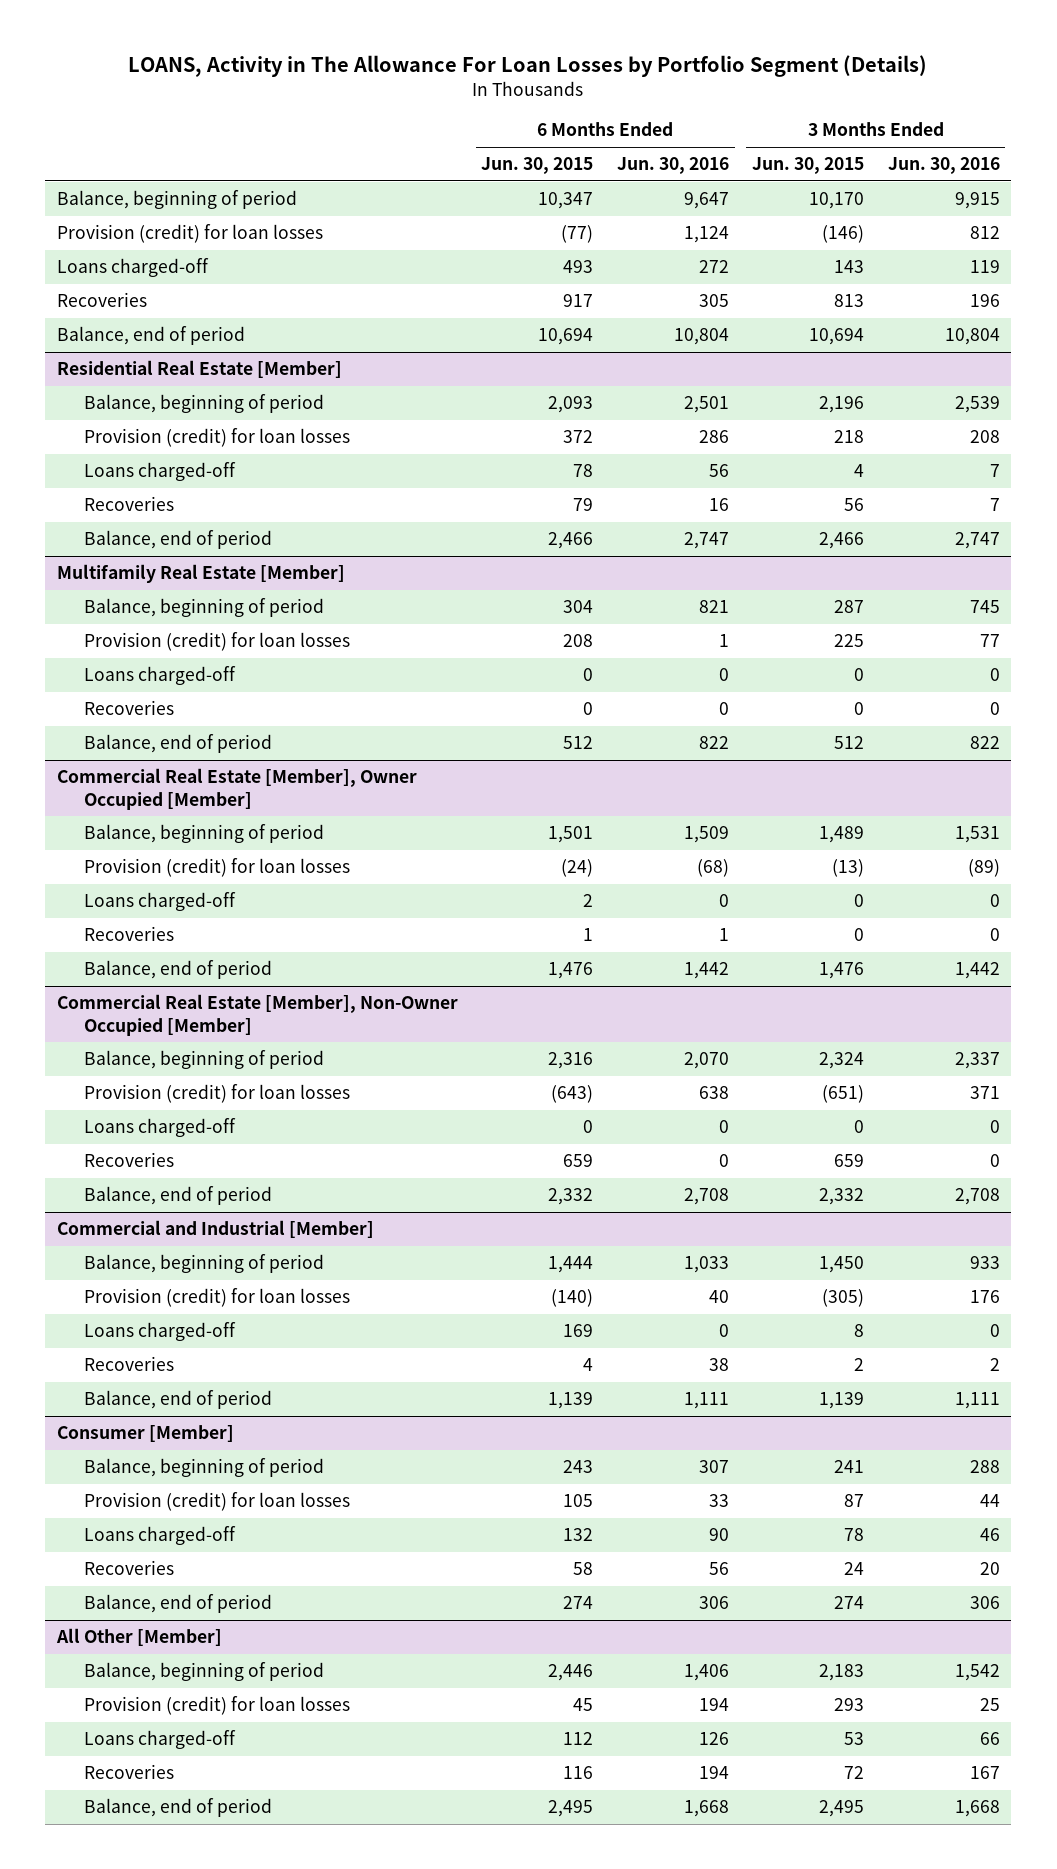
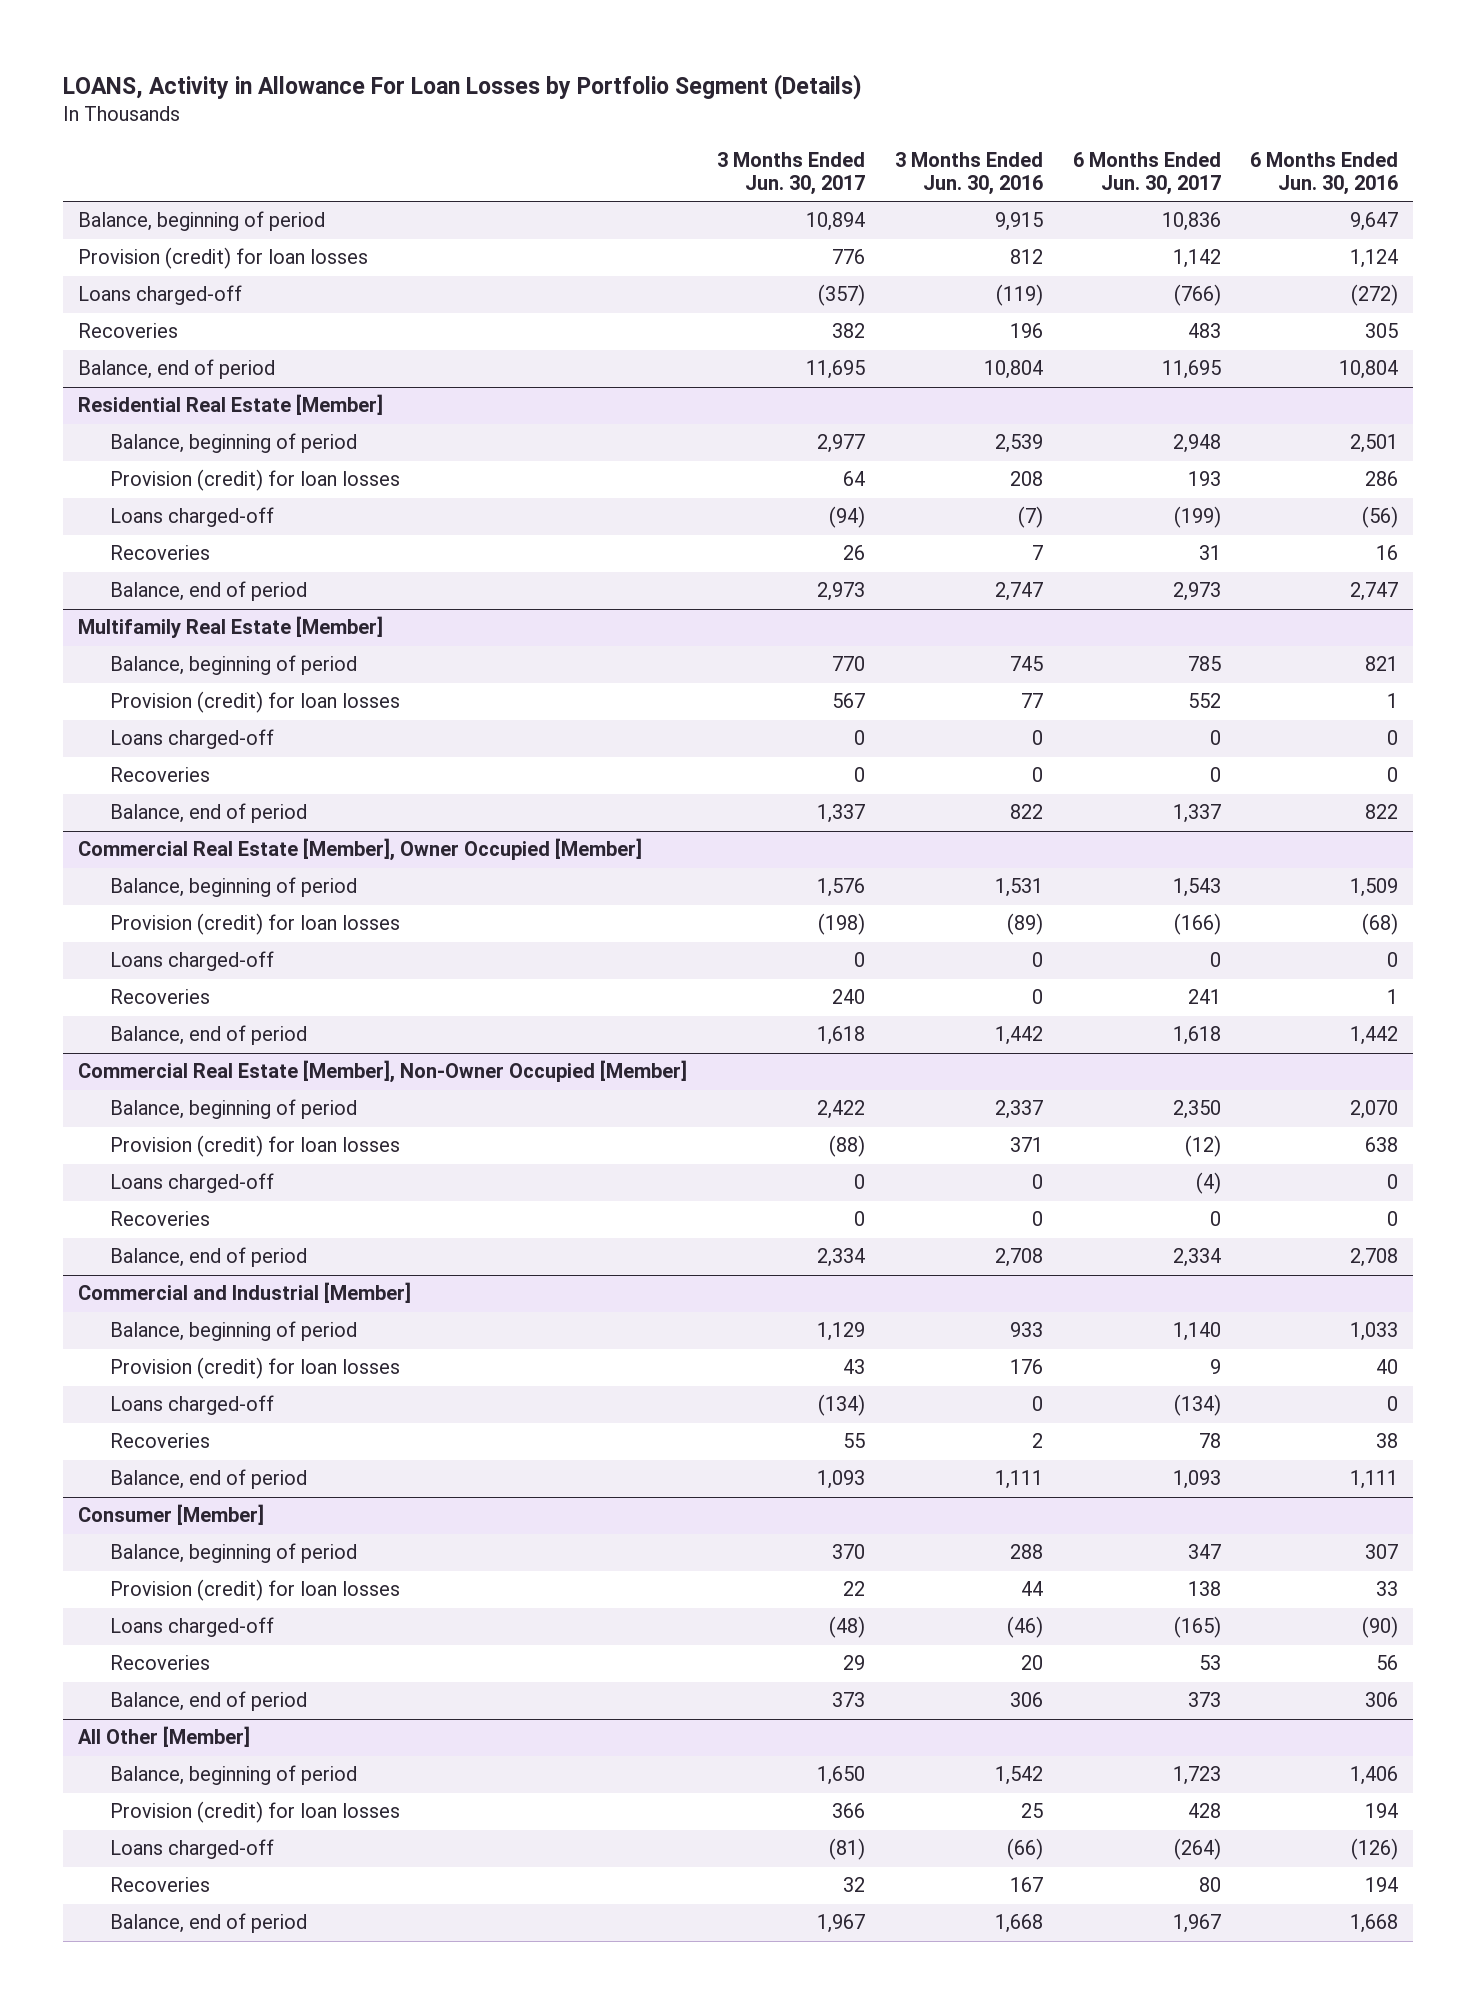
[128,55,928,78] LOANS, Activity in The Allowance For Loan Losses by Portfolio Segment (Details) -> [62,74,862,101] LOANS, Activity in Allowance For Loan Losses by Portfolio Segment (Details)
[481,157,594,175] Jun. 30, 2015 -> none
[752,157,865,175] Jun. 30, 2015 -> none
none -> [716,152,865,196] 3 Months Ended Jun. 30, 2017
none -> [1072,152,1221,196] 6 Months Ended Jun. 30, 2017
[698,260,729,274] 272 -> [1351,284,1399,307] (272)
[969,260,1000,274] 119 -> [995,284,1043,307] (119)
[708,464,729,478] 56 -> [1362,506,1399,529] (56)
[989,464,1000,478] 7 -> [1017,506,1043,529] (7)
[708,1528,729,1542] 90 -> [1362,1616,1399,1639] (90)
[979,1528,1000,1542] 46 -> [1006,1616,1043,1639] (46)
[698,1732,729,1746] 126 -> [1351,1838,1399,1861] (126)
[979,1732,1000,1746] 66 -> [1006,1838,1043,1861] (66)

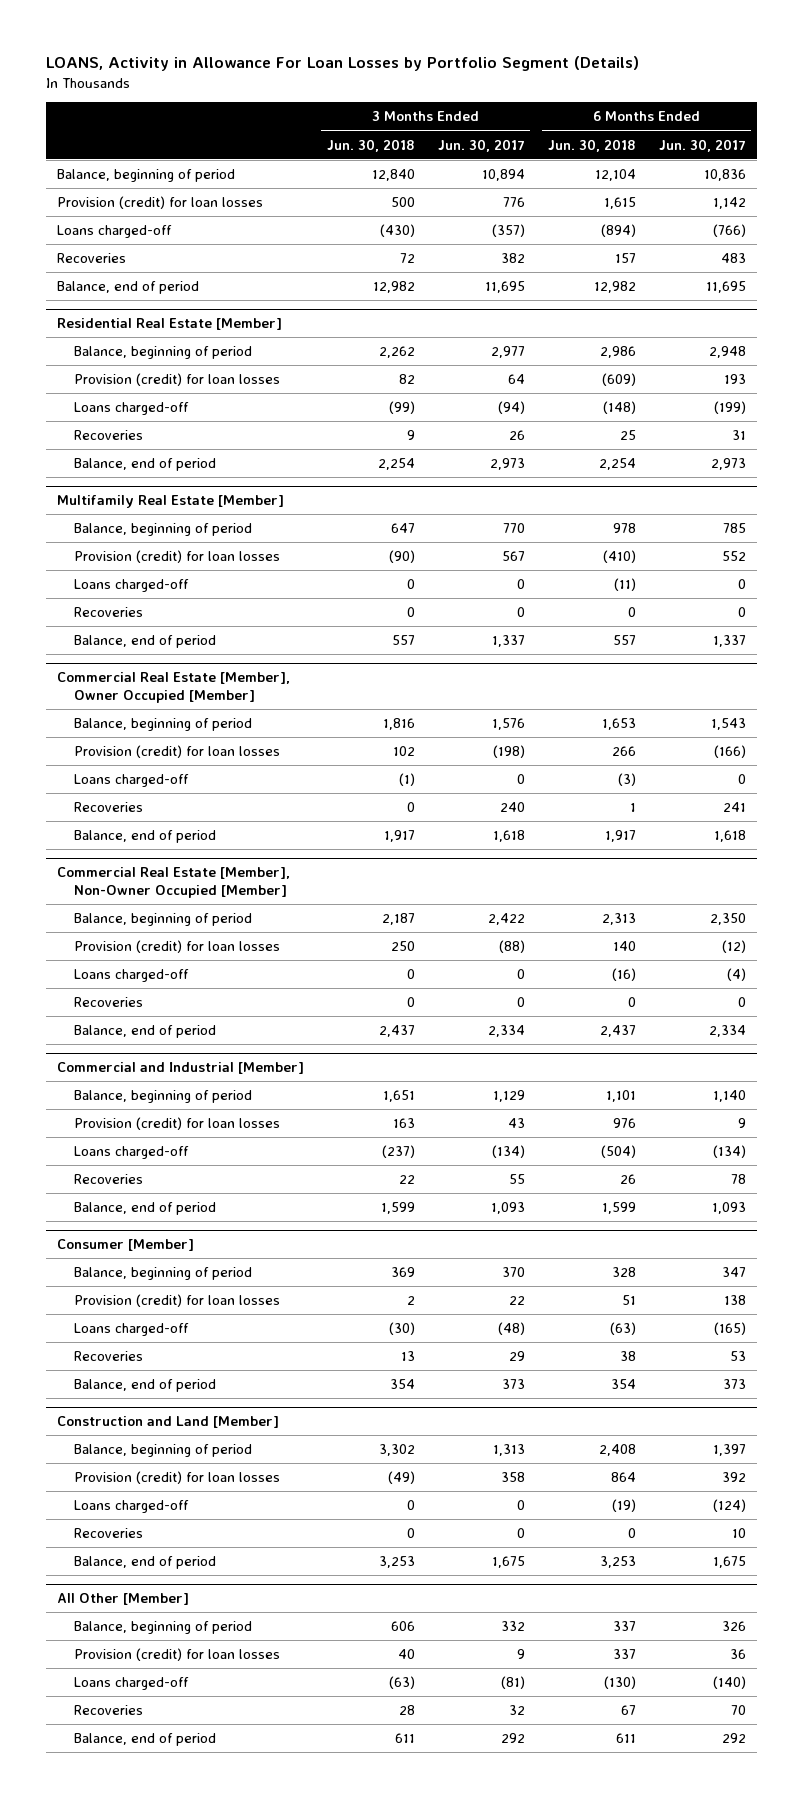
[894,152,1043,196] 3 Months Ended Jun. 30, 2016 -> none
[1250,152,1399,196] 6 Months Ended Jun. 30, 2016 -> none
none -> [326,138,415,152] Jun. 30, 2018
none -> [547,138,636,152] Jun. 30, 2018
none -> [56,1416,279,1429] Construction and Land [Member]
none -> [74,1444,253,1458] Balance, beginning of period
none -> [74,1471,281,1485] Provision (credit) for loan losses
none -> [74,1500,190,1514] Loans charged-off
none -> [74,1528,144,1539] Recoveries
none -> [74,1556,217,1570] Balance, end of period
[816,1766,865,1786] 1,650 -> [500,1621,525,1632] 332
[1172,1766,1221,1786] 1,723 -> [721,1621,746,1632] 326
[831,1803,865,1819] 366 -> [516,1649,525,1660] 9
[1187,1803,1221,1819] 428 -> [729,1649,746,1660] 36
[1173,1838,1221,1861] (264) -> [712,1676,746,1690] (140)
[1198,1877,1221,1893] 80 -> [730,1705,746,1716] 70
[816,1914,865,1934] 1,967 -> [500,1733,525,1744] 292
[1172,1914,1221,1934] 1,967 -> [721,1733,746,1744] 292

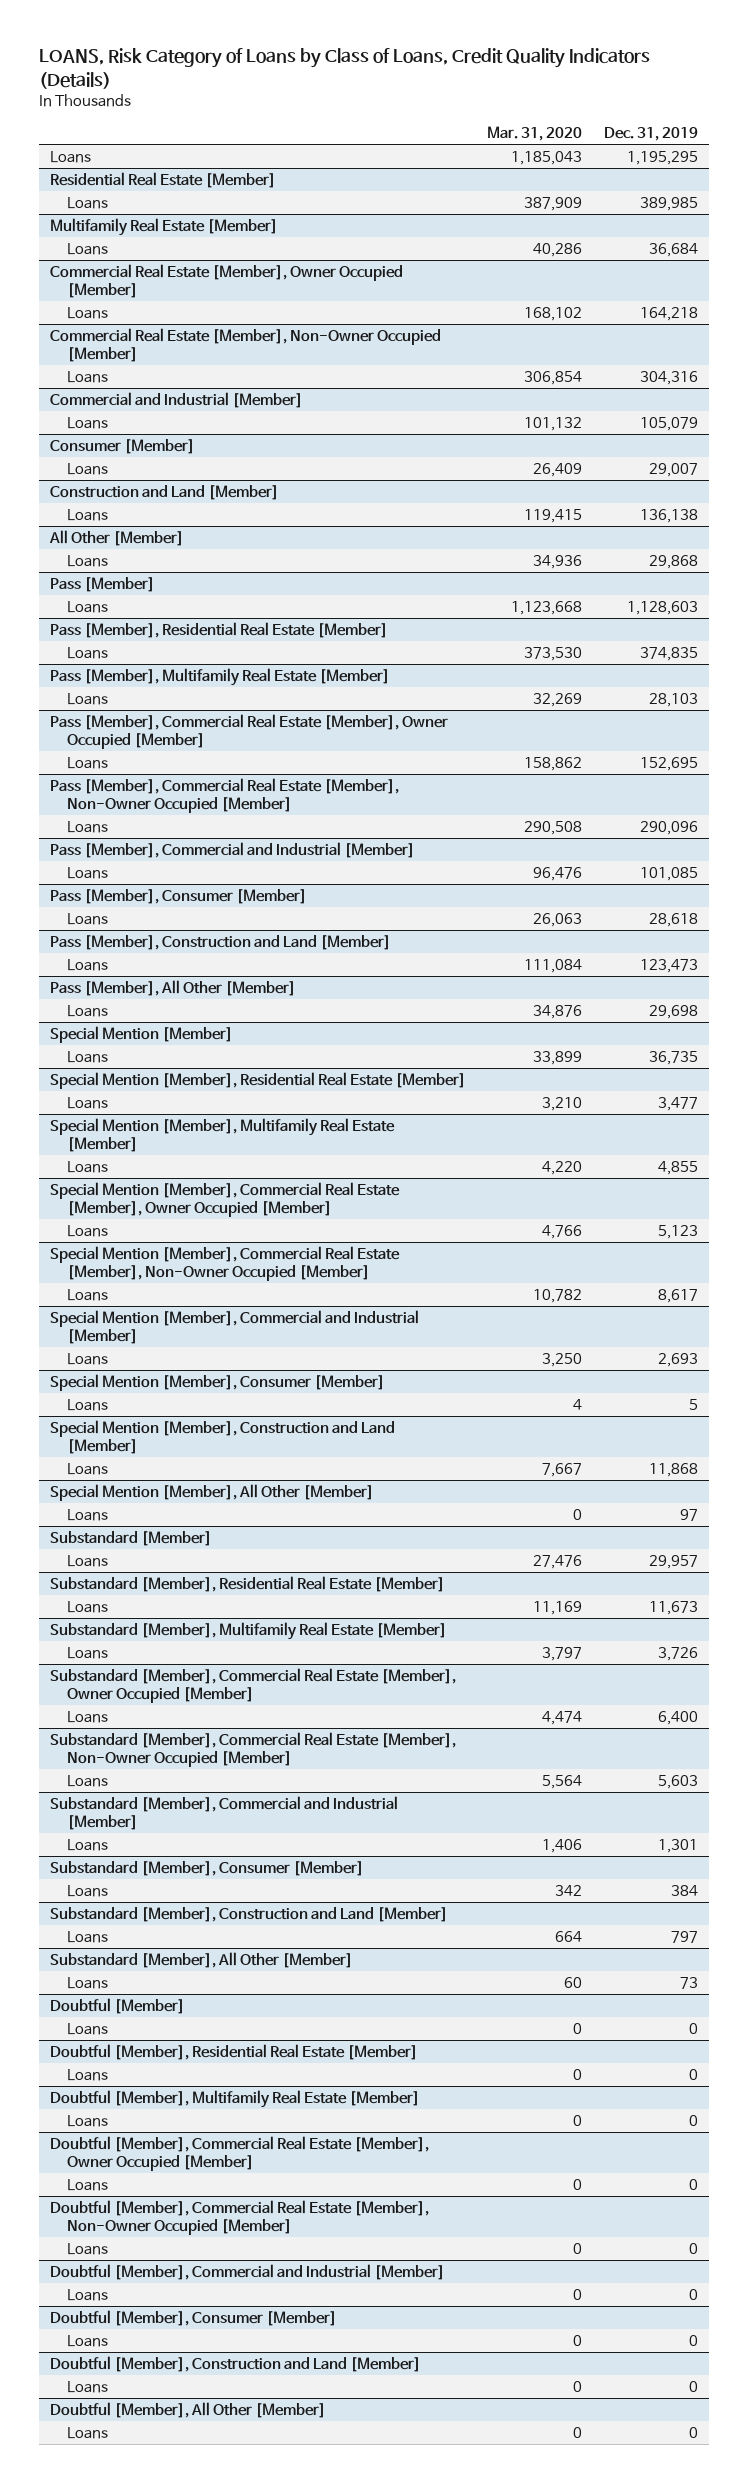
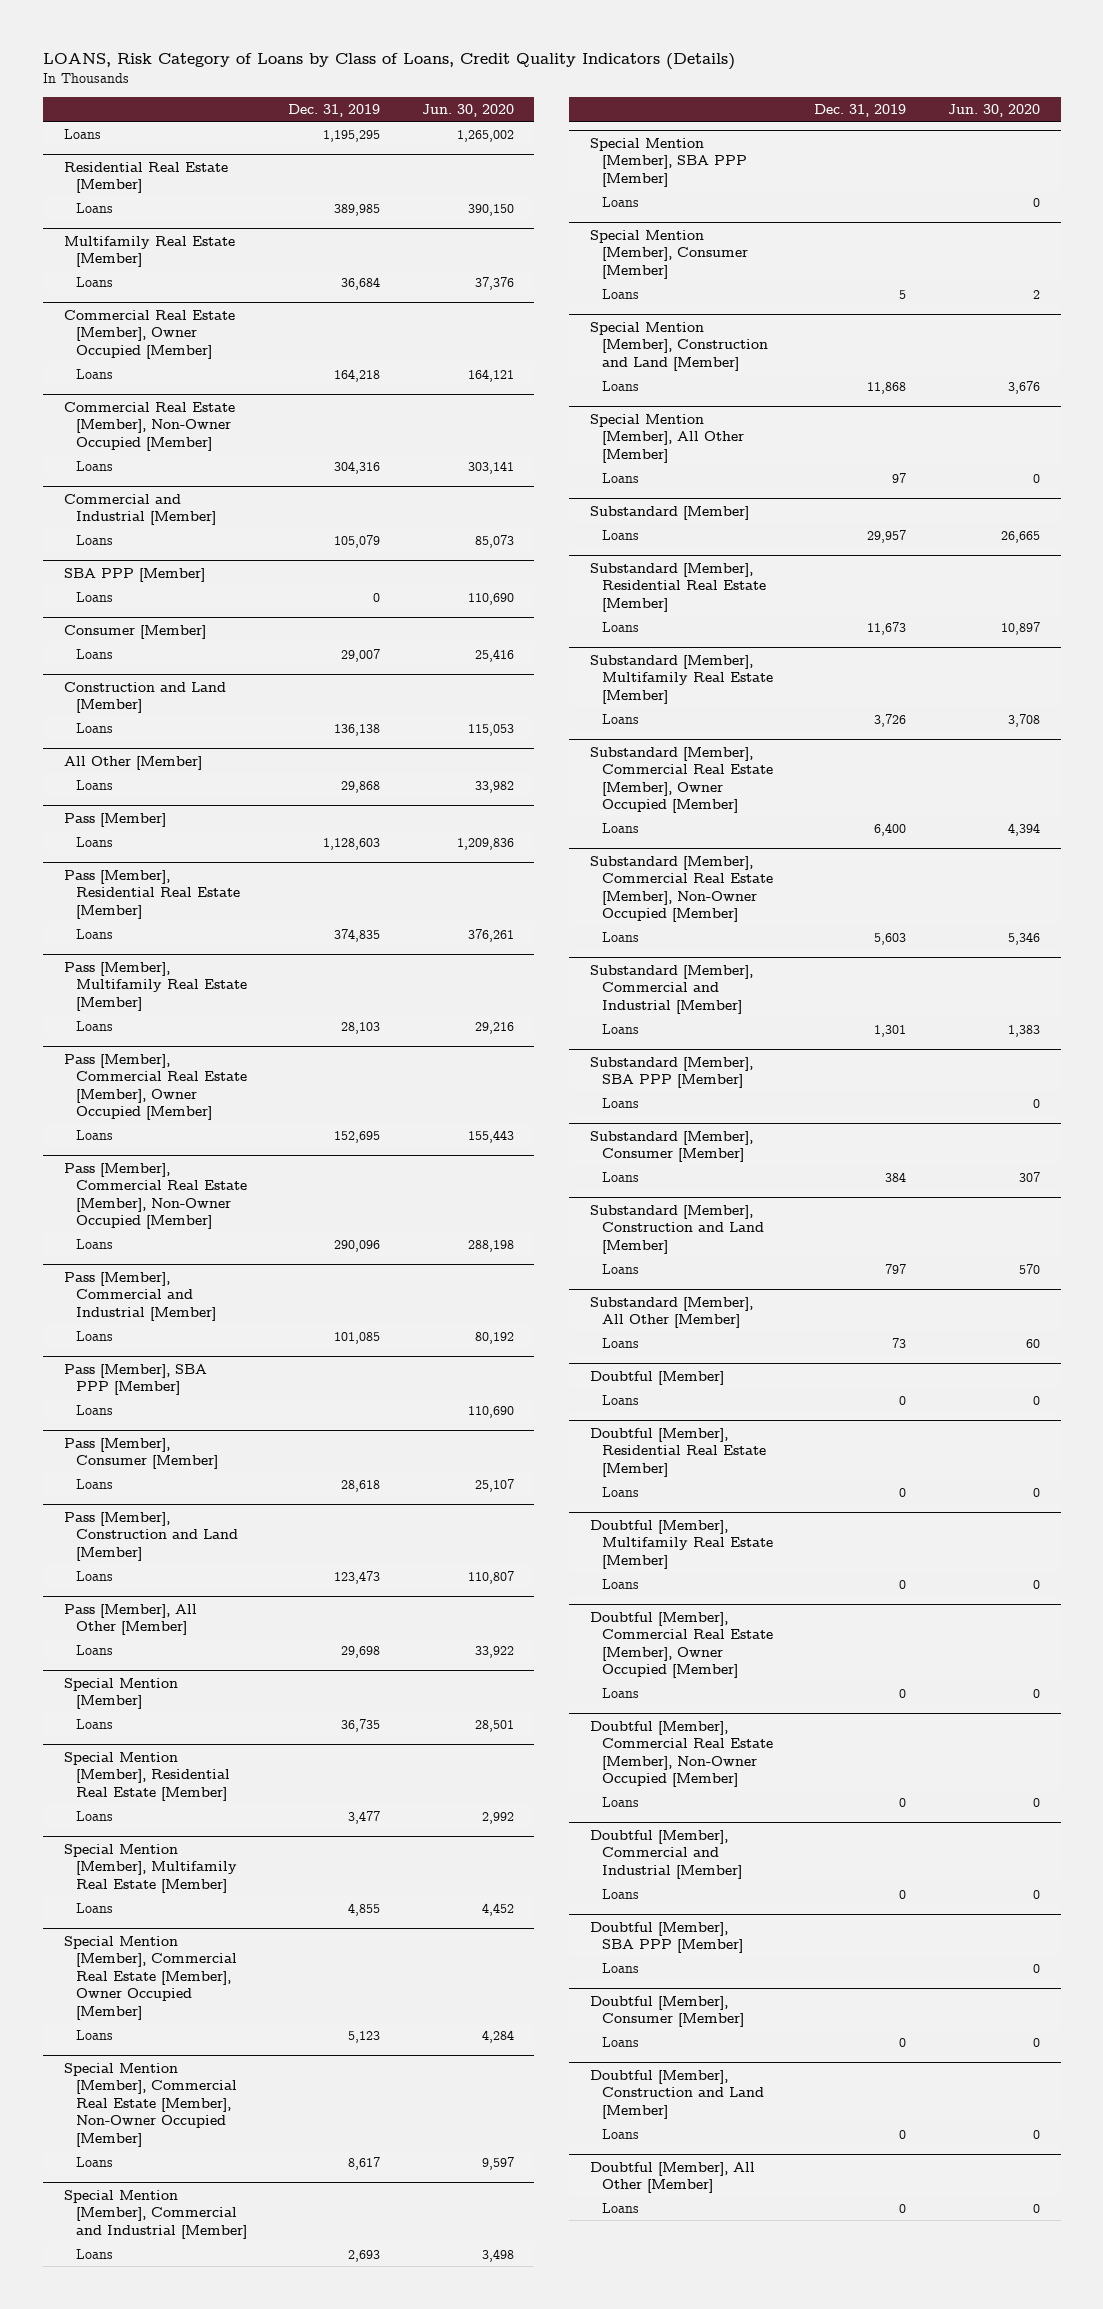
[487,126,583,142] Mar. 31, 2020 -> none
none -> [421,103,514,117] Jun. 30, 2020
none -> [63,567,205,582] SBA PPP [Member]
none -> [75,591,113,602] Loans
none -> [63,1363,207,1396] Pass [Member], SBA PPP [Member]
none -> [75,1404,113,1415] Loans
none -> [589,137,747,187] Special Mention [Member], SBA PPP [Member]
none -> [601,196,639,207] Loans
none -> [589,1056,753,1089] Substandard [Member], SBA PPP [Member]
none -> [601,1097,639,1108] Loans
none -> [589,1921,743,1954] Doubtful [Member], SBA PPP [Member]
none -> [601,1962,639,1973] Loans

